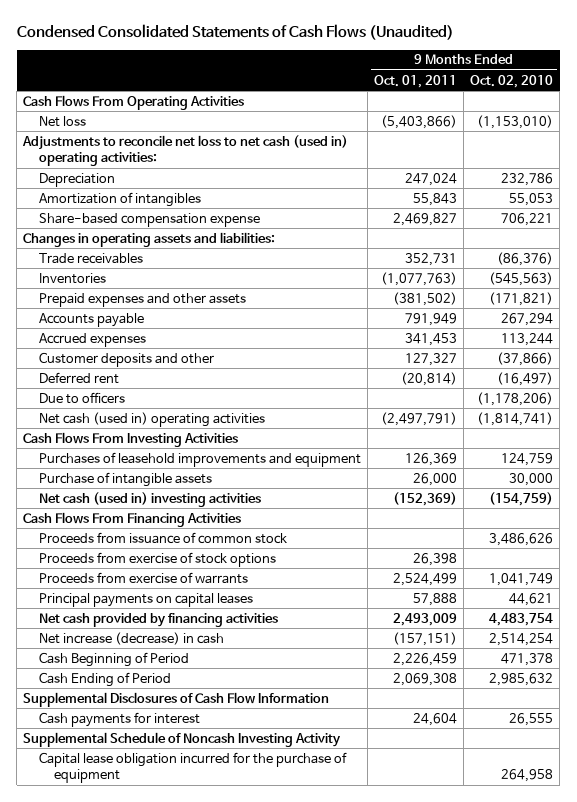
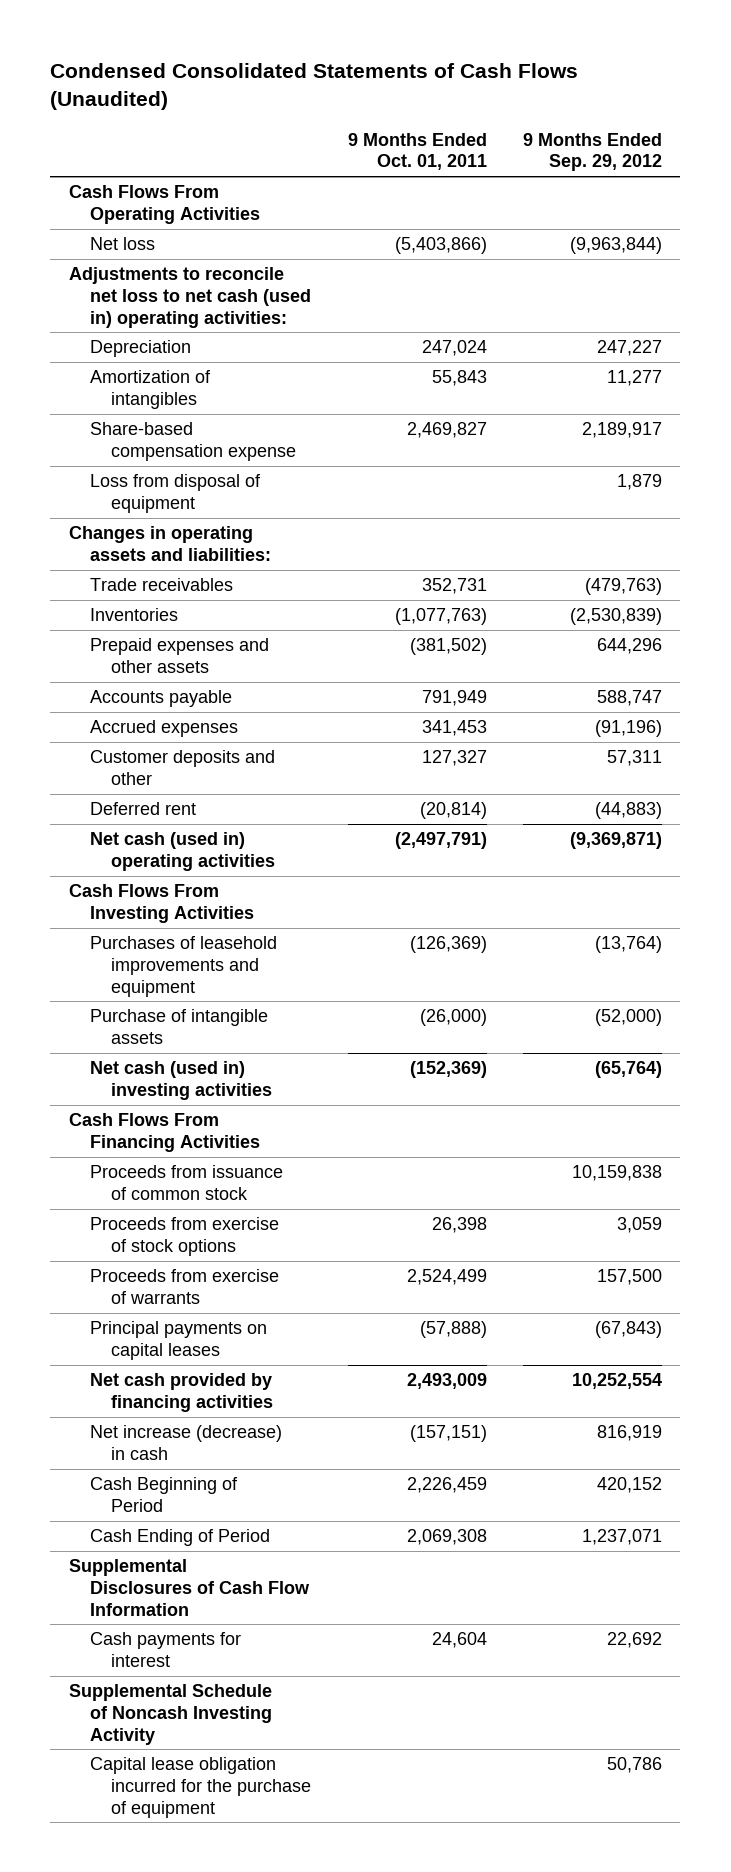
[470,74,554,88] Oct. 02, 2010 -> none
none -> [523,132,663,172] 9 Months Ended Sep. 29, 2012
none -> [89,474,261,513] Loss from disposal of equipment
[38,391,125,404] Due to officers -> none
[405,452,458,466] 126,369 -> [409,936,487,954] (126,369)
[413,472,458,486] 26,000 -> [419,1009,487,1027] (26,000)
[413,592,458,606] 57,888 -> [419,1321,487,1339] (57,888)

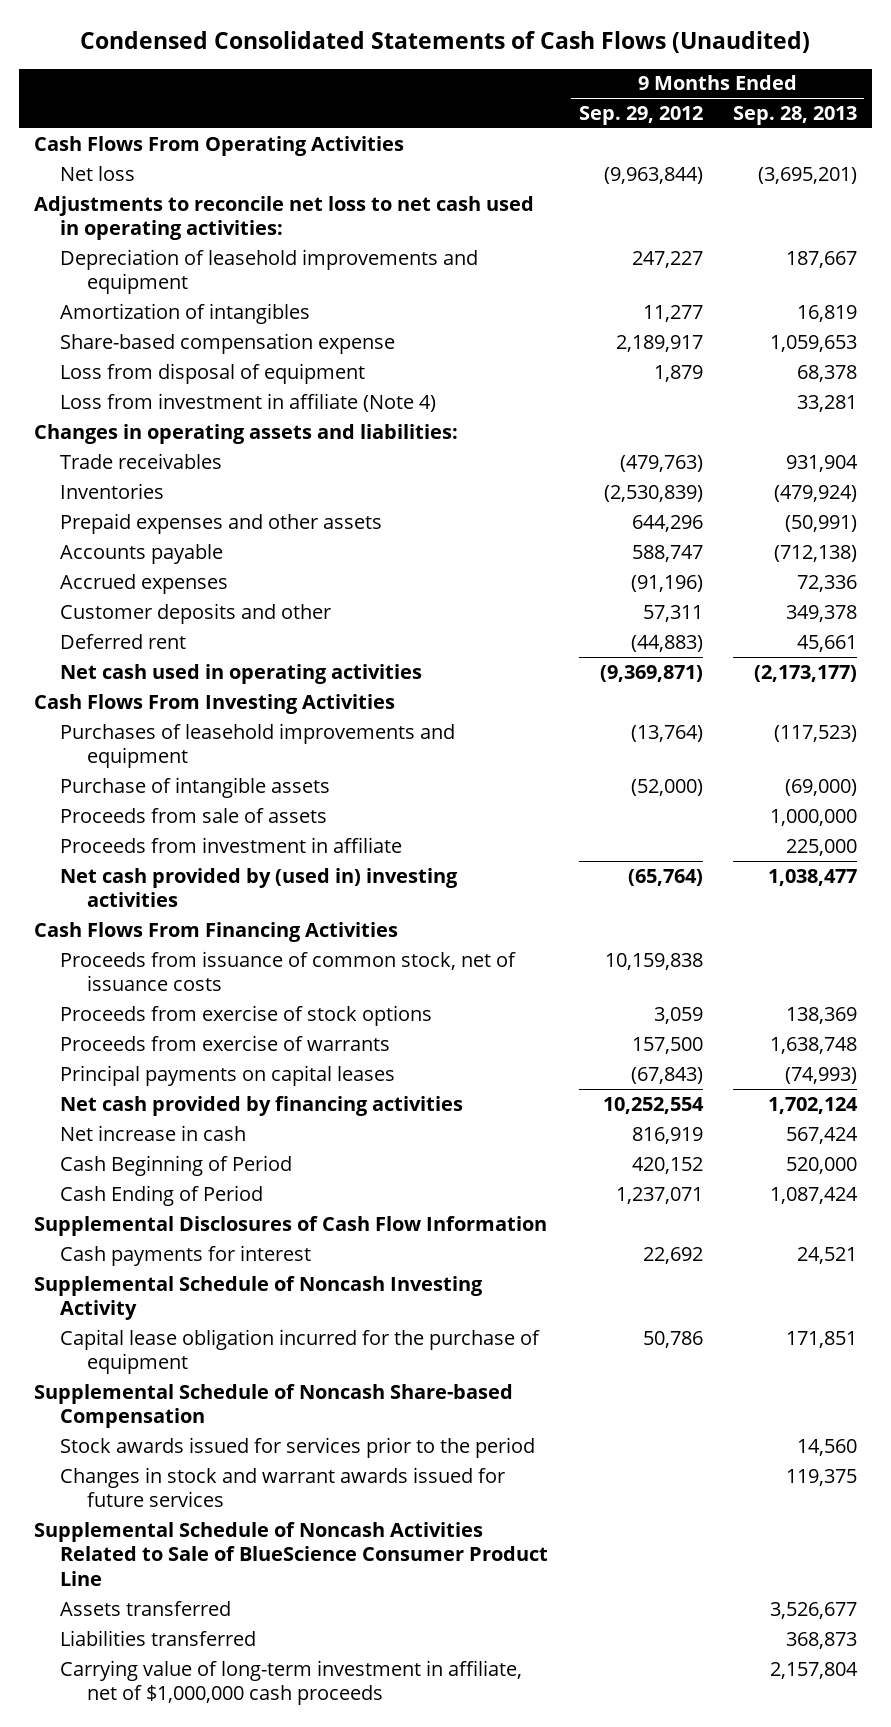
[347,132,487,171] 9 Months Ended Oct. 01, 2011 -> none
none -> [732,105,857,125] Sep. 28, 2013
[68,267,311,328] Adjustments to reconcile net loss to net cash (used in) operating activities: -> [33,195,534,241] Adjustments to reconcile net loss to net cash used in operating activities:
[89,340,191,358] Depreciation -> [60,248,479,295] Depreciation of leasehold improvements and equipment
none -> [60,392,437,412] Loss from investment in affiliate (Note 4)
[89,832,276,871] Net cash (used in) operating activities -> [60,663,423,684] Net cash used in operating activities
none -> [60,807,328,823] Proceeds from sale of assets
none -> [60,836,403,853] Proceeds from investment in affiliate
[89,1061,273,1100] Net cash (used in) investing activities -> [60,867,459,908] Net cash provided by (used in) investing activities
[89,1165,283,1200] Proceeds from issuance of common stock -> [60,950,517,992] Proceeds from issuance of common stock, net of issuance costs
[89,1425,282,1460] Net increase (decrease) in cash -> [60,1124,247,1141] Net increase in cash
none -> [33,1383,513,1429] Supplemental Schedule of Noncash Share-based Compensation
none -> [60,1436,536,1458] Stock awards issued for services prior to the period
none -> [60,1466,506,1508] Changes in stock and warrant awards issued for future services
none -> [33,1521,549,1586] Supplemental Schedule of Noncash Activities Related to Sale of BlueScience Consumer Product Line
none -> [60,1600,232,1616] Assets transferred
none -> [60,1629,257,1646] Liabilities transferred
none -> [60,1659,523,1706] Carrying value of long-term investment in affiliate, net of $1,000,000 cash proceeds

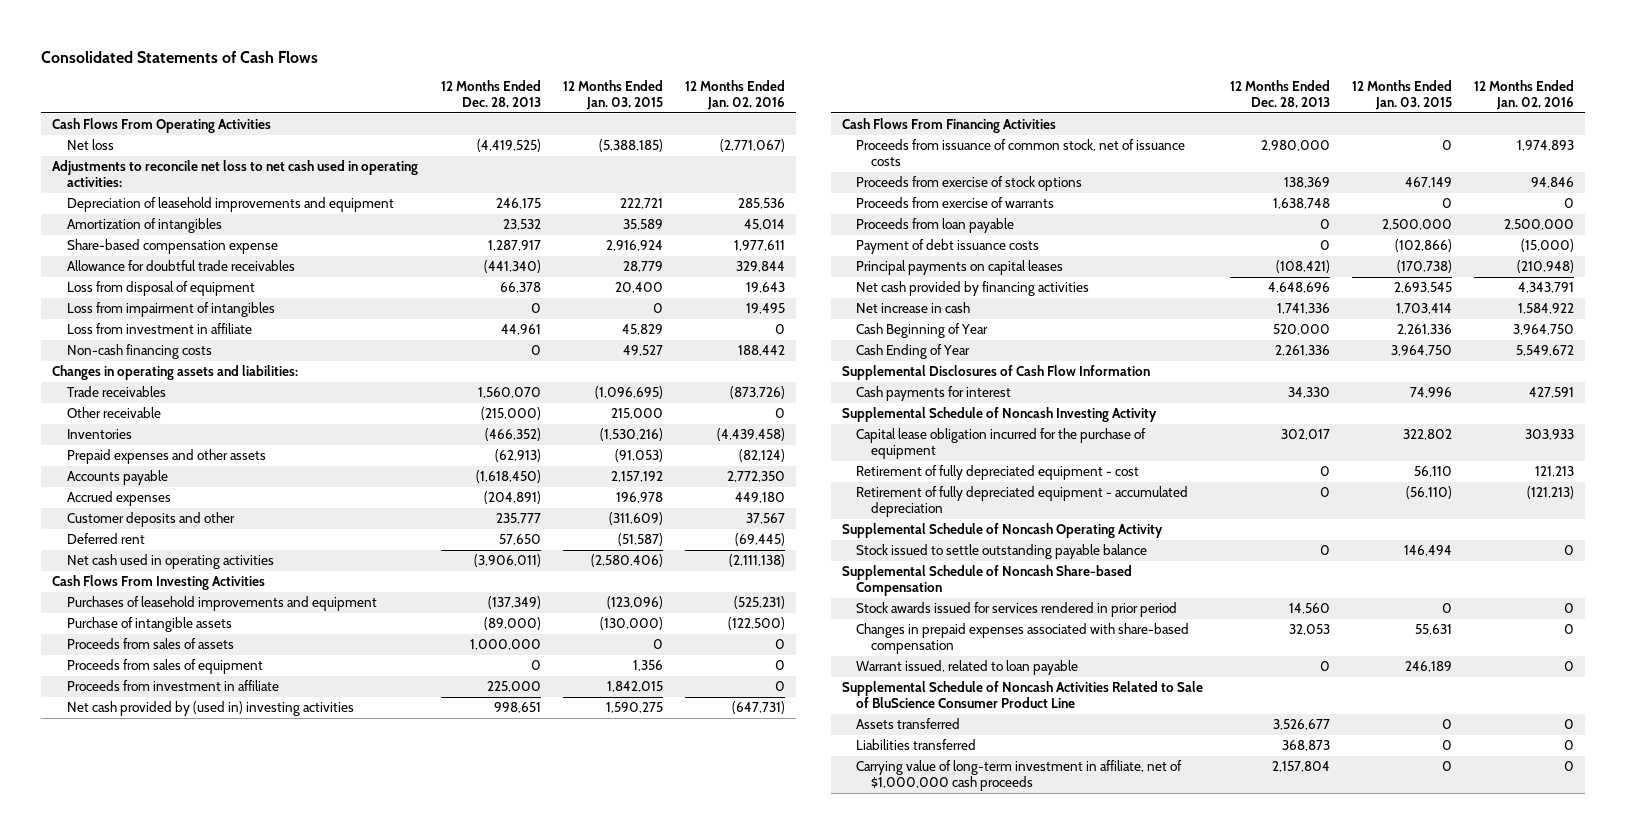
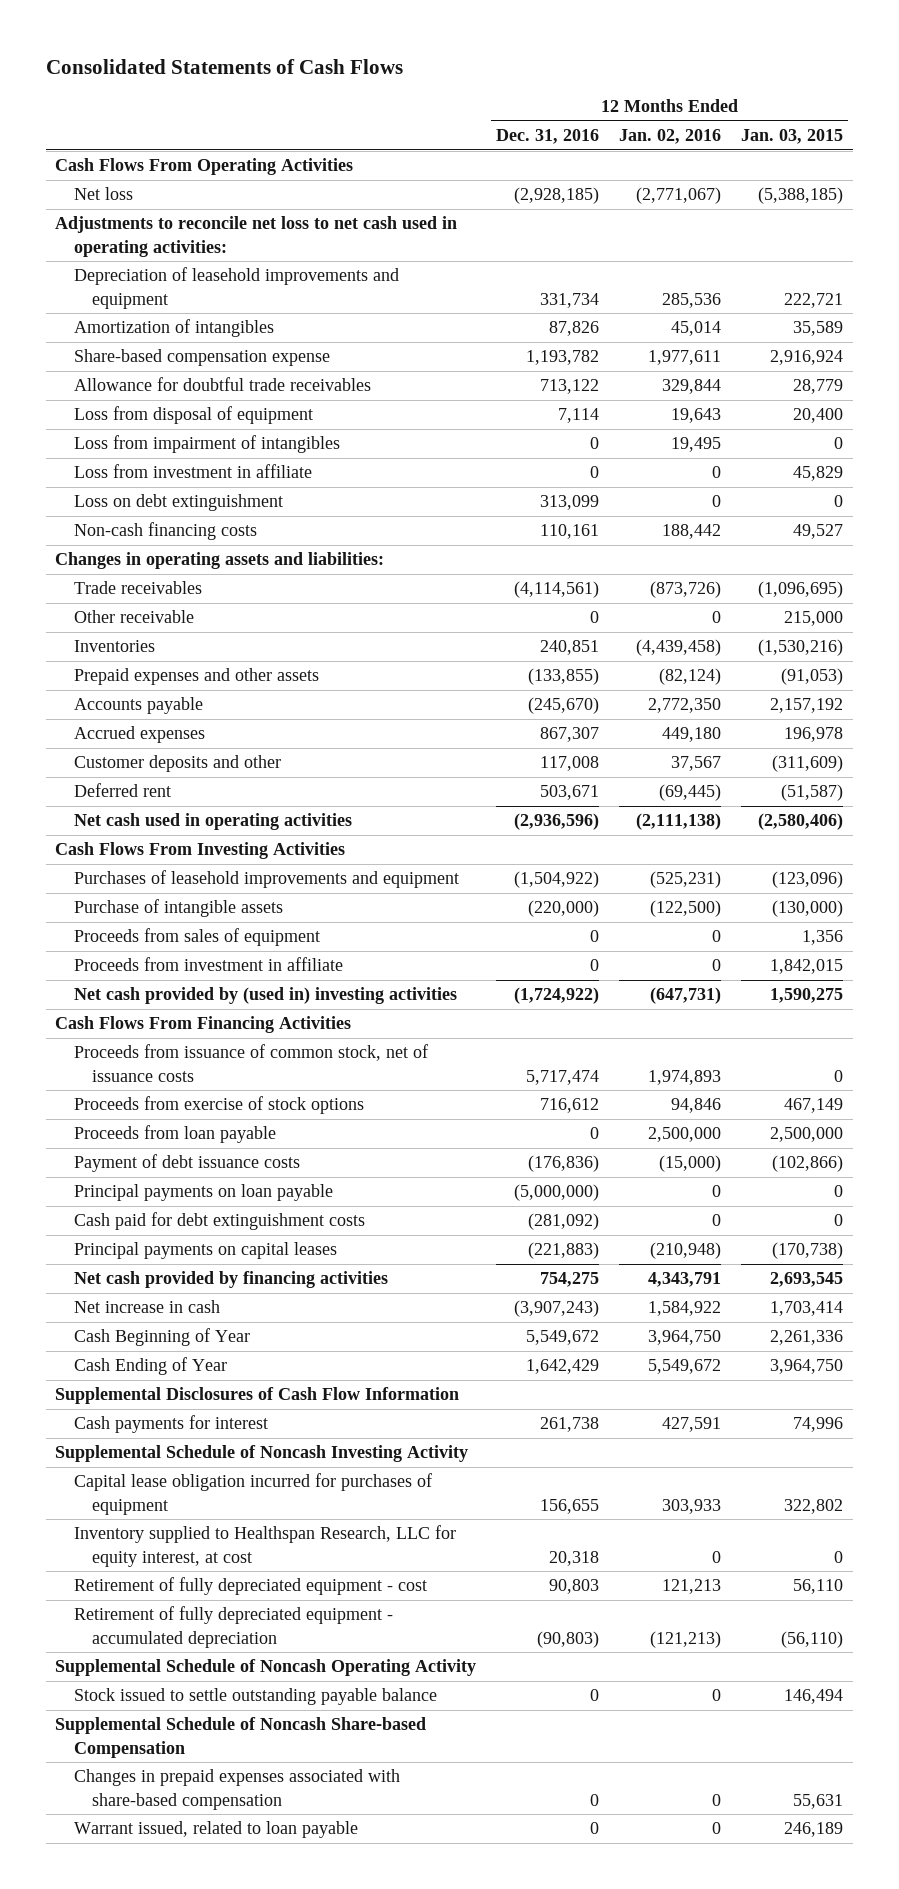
[440,80,541,109] 12 Months Ended Dec. 28, 2013 -> none
none -> [496,129,600,145] Dec. 31, 2016
none -> [73,494,283,512] Loss on debt extinguishment
[67,638,235,650] Proceeds from sales of assets -> none
[856,197,1055,209] Proceeds from exercise of warrants -> none
none -> [73,1184,333,1202] Principal payments on loan payable
none -> [73,1212,365,1231] Cash paid for debt extinguishment costs
[856,428,1147,460] Capital lease obligation incurred for the purchase of equipment -> [73,1473,432,1515] Capital lease obligation incurred for purchases of equipment
none -> [73,1525,456,1567] Inventory supplied to Healthspan Research, LLC for equity interest, at cost
[856,602,1178,618] Stock awards issued for services rendered in prior period -> none
[841,681,1203,709] Supplemental Schedule of Noncash Activities Related to Sale of BluScience Consumer Product Line -> none
[856,718,961,730] Assets transferred -> none
[856,739,977,751] Liabilities transferred -> none
[856,760,1183,792] Carrying value of long-term investment in affiliate, net of $1,000,000 cash proceeds -> none

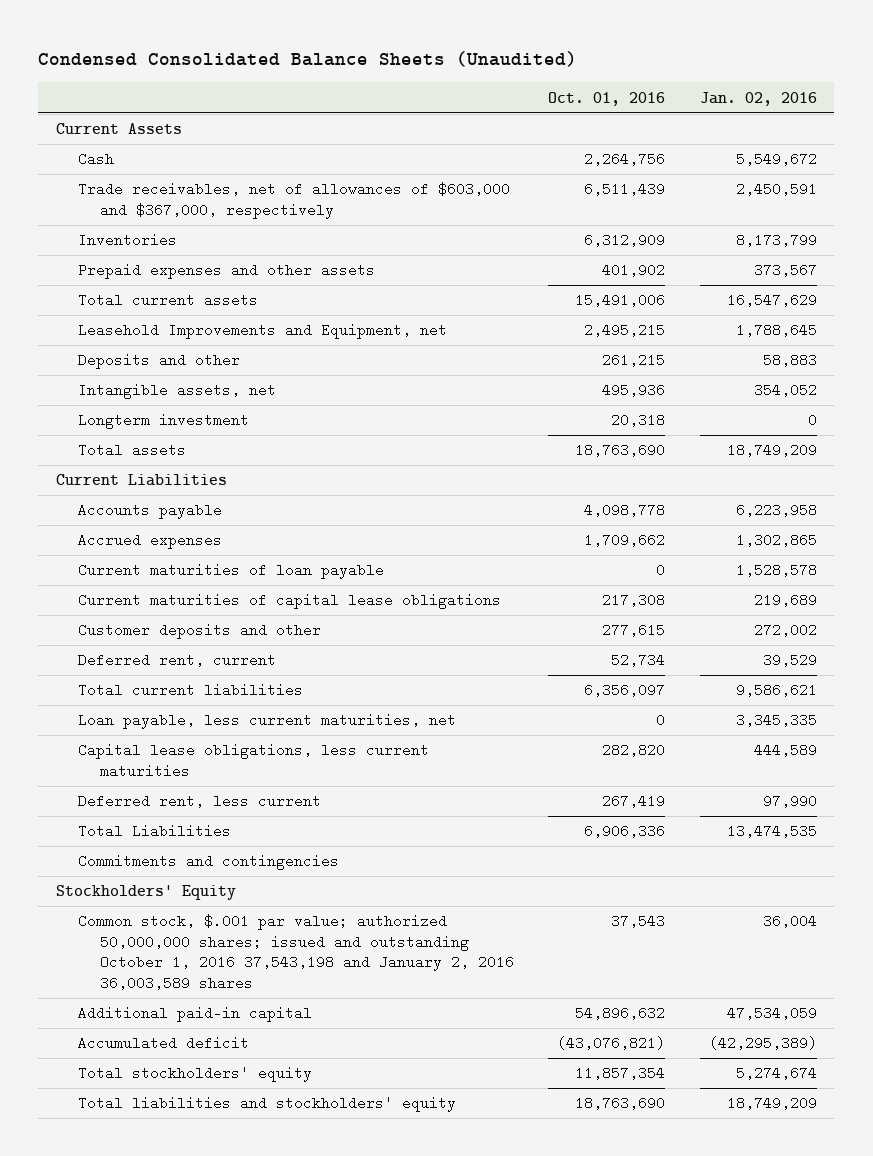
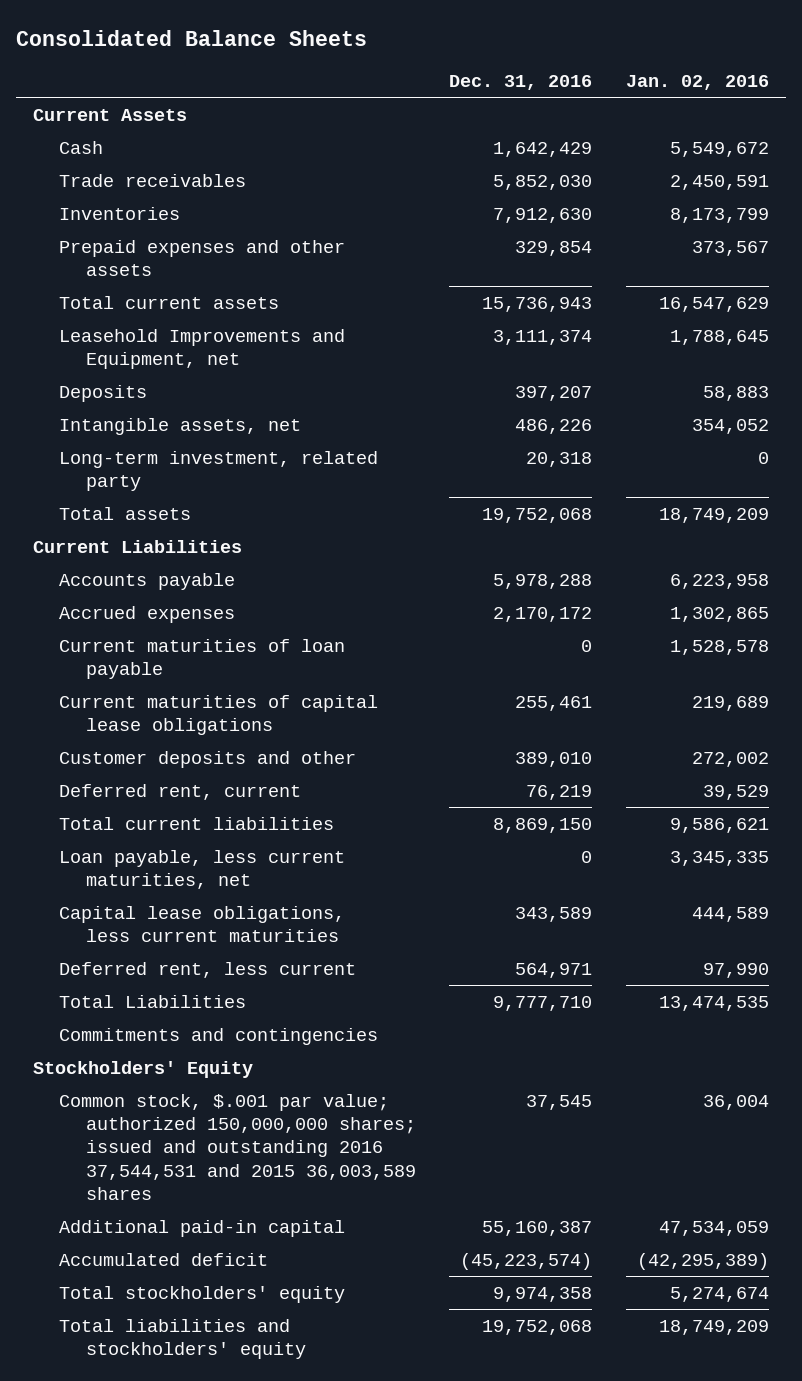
[38,51,578,68] Condensed Consolidated Balance Sheets (Unaudited) -> [16,29,368,46] Consolidated Balance Sheets
[548,91,666,106] Oct. 01, 2016 -> none
none -> [449,74,593,90] Dec. 31, 2016
[77,182,510,219] Trade receivables, net of allowances of $603,000 and $367,000, respectively -> [59,173,247,187] Trade receivables
[77,353,240,370] Deposits and other -> [59,384,148,402] Deposits
[77,413,249,430] Longterm investment -> [59,450,379,491] Long-term investment, related party
[77,914,514,991] Common stock, $.001 par value; authorized 50,000,000 shares; issued and outstanding October 1, 2016 37,543,198 and January 2, 2016 36,003,589 shares -> [59,1093,416,1201] Common stock, $.001 par value; authorized 150,000,000 shares; issued and outstanding 2016 37,544,531 and 2015 36,003,589 shares

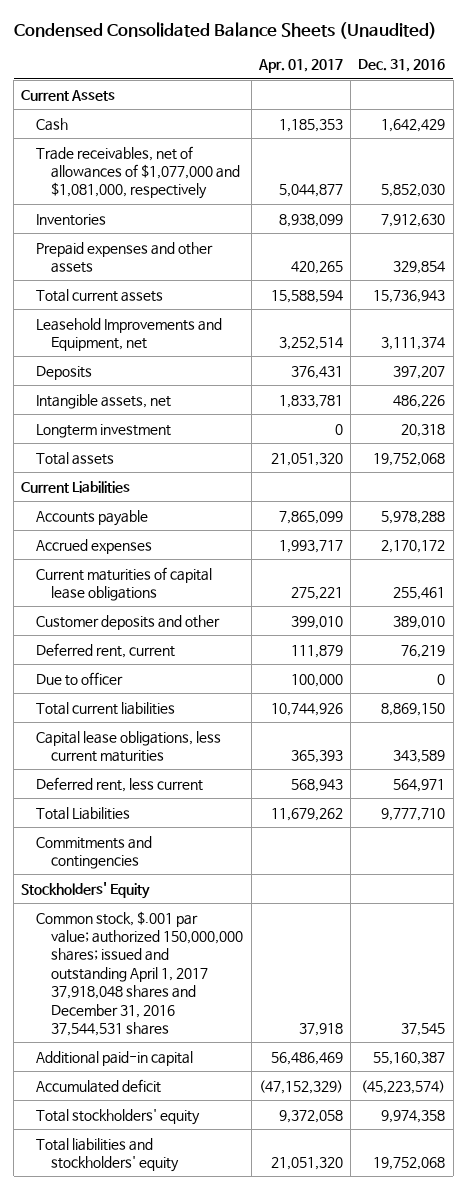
[16,29,368,46] Consolidated Balance Sheets -> [13,21,437,39] Condensed Consolidated Balance Sheets (Unaudited)
[625,74,769,90] Jan. 02, 2016 -> none
none -> [257,59,343,74] Apr. 01, 2017
[59,173,247,187] Trade receivables -> [36,145,241,200] Trade receivables, net of allowances of $1,077,000 and $1,081,000, respectively
[59,450,379,491] Long-term investment, related party -> [36,423,172,438] Longterm investment
[59,638,346,679] Current maturities of loan payable -> none
none -> [36,671,124,686] Due to officer
[59,849,346,889] Loan payable, less current maturities, net -> none
[59,1093,416,1201] Common stock, $.001 par value; authorized 150,000,000 shares; issued and outstanding 2016 37,544,531 and 2015 36,003,589 shares -> [36,910,244,1036] Common stock, $.001 par value; authorized 150,000,000 shares; issued and outstanding April 1, 2017 37,918,048 shares and December 31, 2016 37,544,531 shares

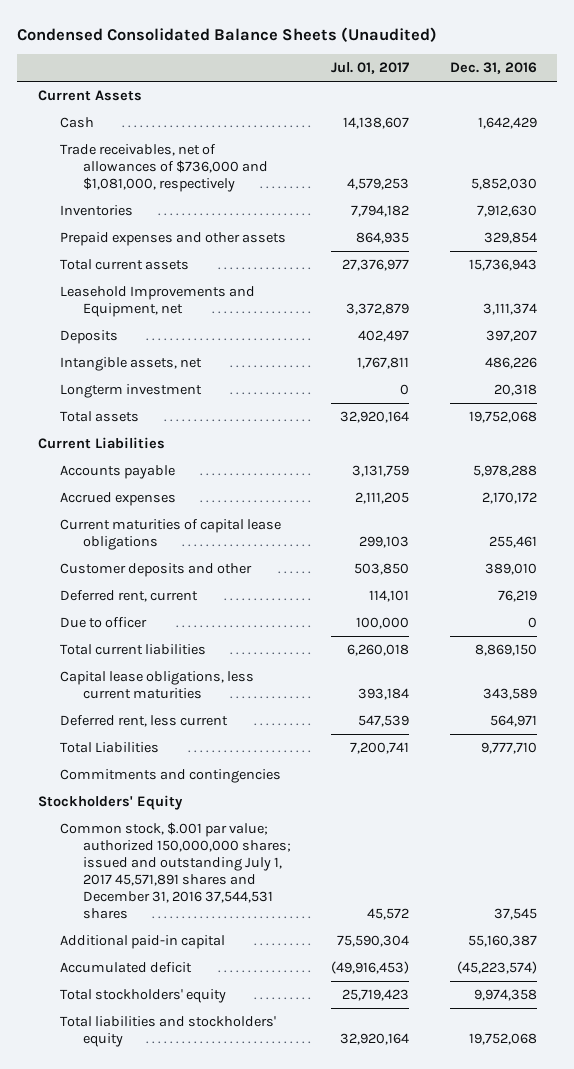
[257,59,343,74] Apr. 01, 2017 -> none
none -> [331,62,410,75] Jul. 01, 2017
[36,145,241,200] Trade receivables, net of allowances of $1,077,000 and $1,081,000, respectively -> [60,144,268,193] Trade receivables, net of allowances of $736,000 and $1,081,000, respectively
[36,910,244,1036] Common stock, $.001 par value; authorized 150,000,000 shares; issued and outstanding April 1, 2017 37,918,048 shares and December 31, 2016 37,544,531 shares -> [60,822,291,920] Common stock, $.001 par value; authorized 150,000,000 shares; issued and outstanding July 1, 2017 45,571,891 shares and December 31, 2016 37,544,531 shares

